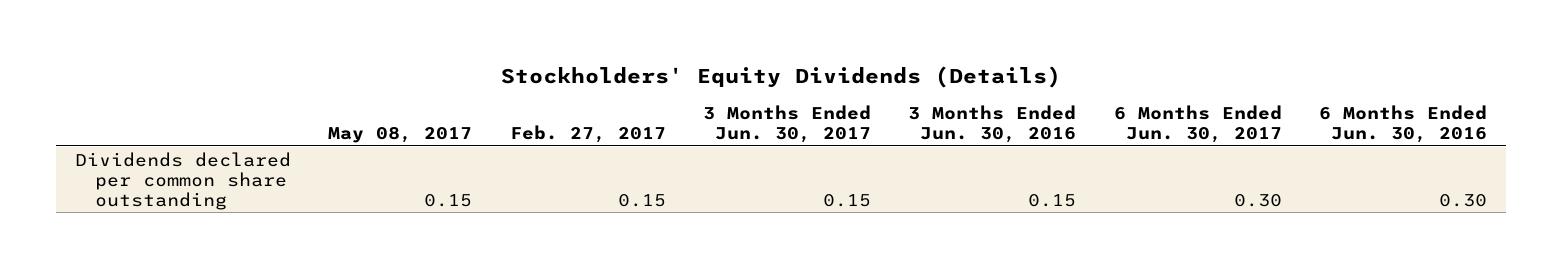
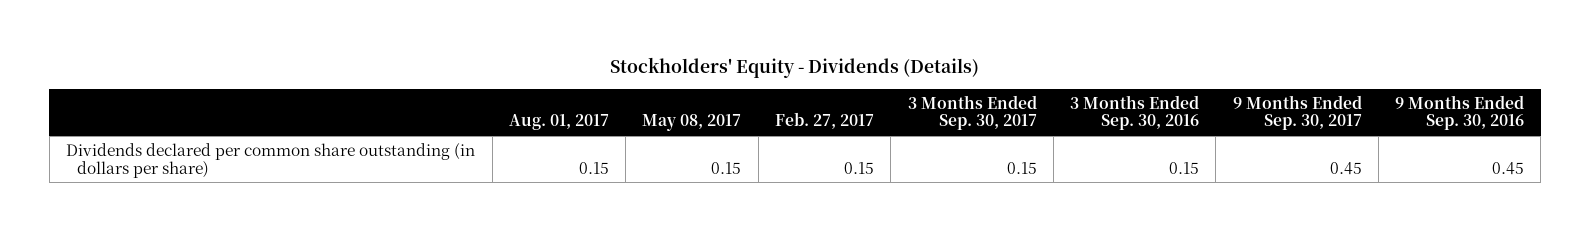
[501,66,1062,89] Stockholders' Equity Dividends (Details) -> [610,57,980,79] Stockholders' Equity - Dividends (Details)
[703,105,872,144] 3 Months Ended Jun. 30, 2017 -> none
[908,105,1077,144] 3 Months Ended Jun. 30, 2016 -> none
[1113,105,1282,144] 6 Months Ended Jun. 30, 2017 -> none
[1319,105,1488,144] 6 Months Ended Jun. 30, 2016 -> none
none -> [508,114,609,131] Aug. 01, 2017
none -> [907,94,1037,131] 3 Months Ended Sep. 30, 2017
none -> [1070,94,1200,131] 3 Months Ended Sep. 30, 2016
none -> [1232,94,1362,131] 9 Months Ended Sep. 30, 2017
none -> [1395,94,1525,131] 9 Months Ended Sep. 30, 2016
[75,151,292,210] Dividends declared per common share outstanding -> [66,142,476,178] Dividends declared per common share outstanding (in dollars per share)

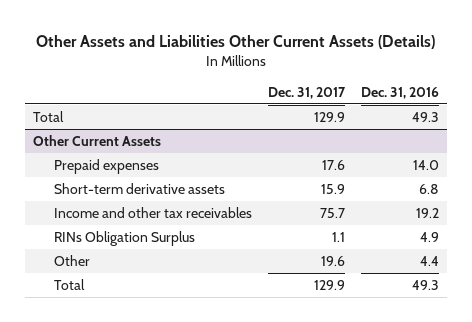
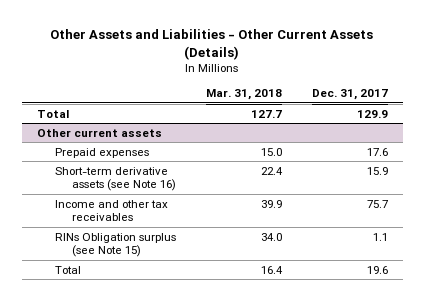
[35,34,435,49] Other Assets and Liabilities Other Current Assets (Details) -> [50,29,374,60] Other Assets and Liabilities - Other Current Assets (Details)
[360,86,439,99] Dec. 31, 2016 -> none
none -> [206,89,283,101] Mar. 31, 2018
[33,134,162,146] Other Current Assets -> [36,128,162,137] Other current assets
[54,182,226,194] Short-term derivative assets -> [54,166,177,191] Short-term derivative assets (see Note 16)
[54,278,86,290] Total -> none
[54,230,196,246] RINs Obligation Surplus -> [54,232,176,257] RINs Obligation surplus (see Note 15)
[54,254,91,266] Other -> [54,265,81,274] Total

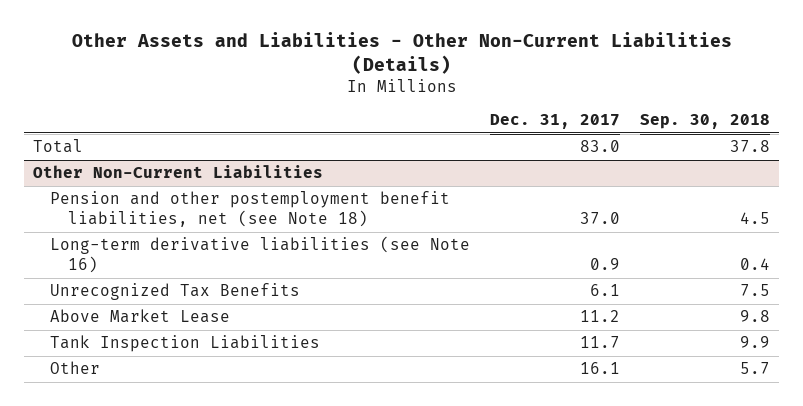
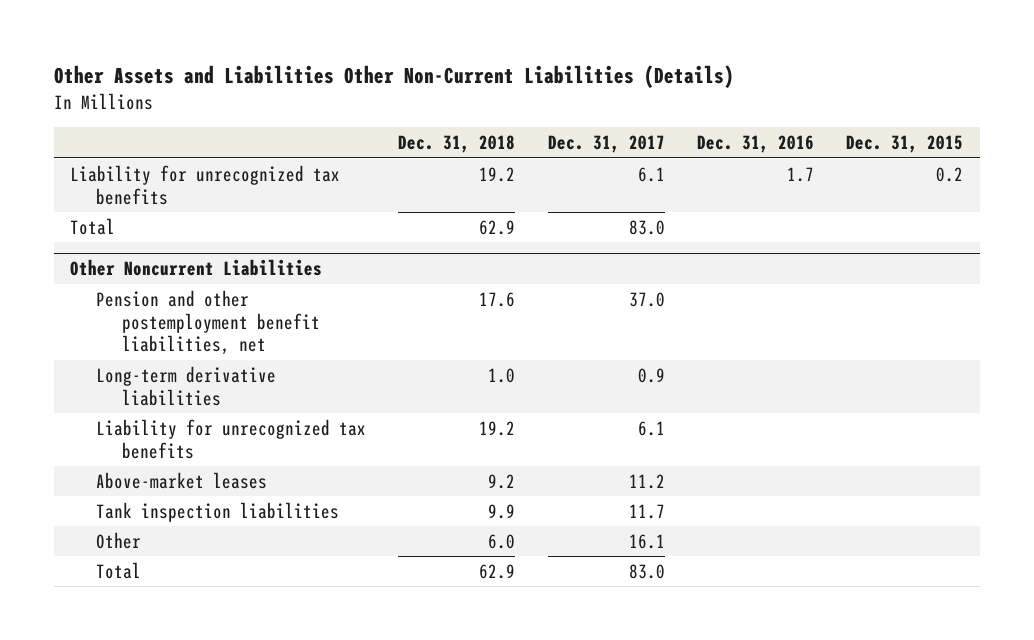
[71,32,732,75] Other Assets and Liabilities - Other Non-Current Liabilities (Details) -> [54,65,735,89] Other Assets and Liabilities Other Non-Current Liabilities (Details)
[639,114,770,130] Sep. 30, 2018 -> none
none -> [398,135,516,154] Dec. 31, 2018
none -> [697,135,815,154] Dec. 31, 2016
none -> [846,135,964,154] Dec. 31, 2015
none -> [70,164,341,205] Liability for unrecognized tax benefits
[33,165,324,179] Other Non-Current Liabilities -> [70,259,323,277] Other Noncurrent Liabilities
[50,191,451,228] Pension and other postemployment benefit liabilities, net (see Note 18) -> [96,289,320,356] Pension and other postemployment benefit liabilities, net
[50,236,471,274] Long-term derivative liabilities (see Note 16) -> [96,365,277,406] Long-term derivative liabilities
[50,283,301,301] Unrecognized Tax Benefits -> [96,418,367,459] Liability for unrecognized tax benefits
[50,309,231,324] Above Market Lease -> [96,471,268,489] Above-market leases
[50,335,321,353] Tank Inspection Liabilities -> [96,501,340,522] Tank inspection liabilities
none -> [96,561,142,579] Total

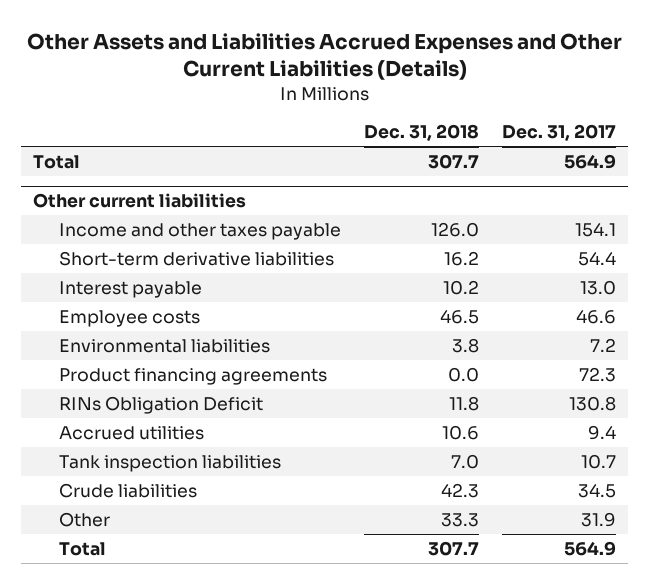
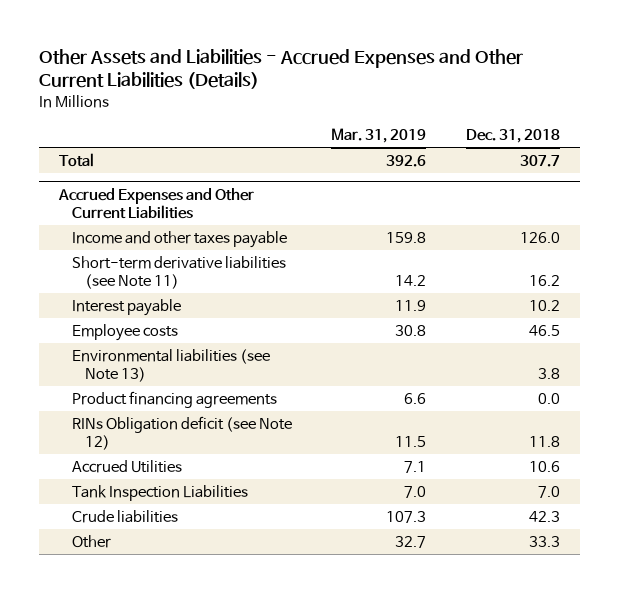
[26,32,622,81] Other Assets and Liabilities Accrued Expenses and Other Current Liabilities (Details) -> [38,48,523,90] Other Assets and Liabilities - Accrued Expenses and Other Current Liabilities (Details)
[502,124,617,142] Dec. 31, 2017 -> none
none -> [331,128,427,144] Mar. 31, 2019
[32,193,246,209] Other current liabilities -> [57,188,254,219] Accrued Expenses and Other Current Liabilities
[58,250,334,266] Short-term derivative liabilities -> [71,256,286,289] Short-term derivative liabilities (see Note 11)
[58,338,270,353] Environmental liabilities -> [71,349,270,382] Environmental liabilities (see Note 13)
[58,395,263,414] RINs Obligation Deficit -> [71,416,292,450] RINs Obligation deficit (see Note 12)
[58,425,204,440] Accrued utilities -> [71,460,182,474] Accrued Utilities
[58,454,281,472] Tank inspection liabilities -> [71,485,248,502] Tank Inspection Liabilities
[58,541,106,556] Total -> none

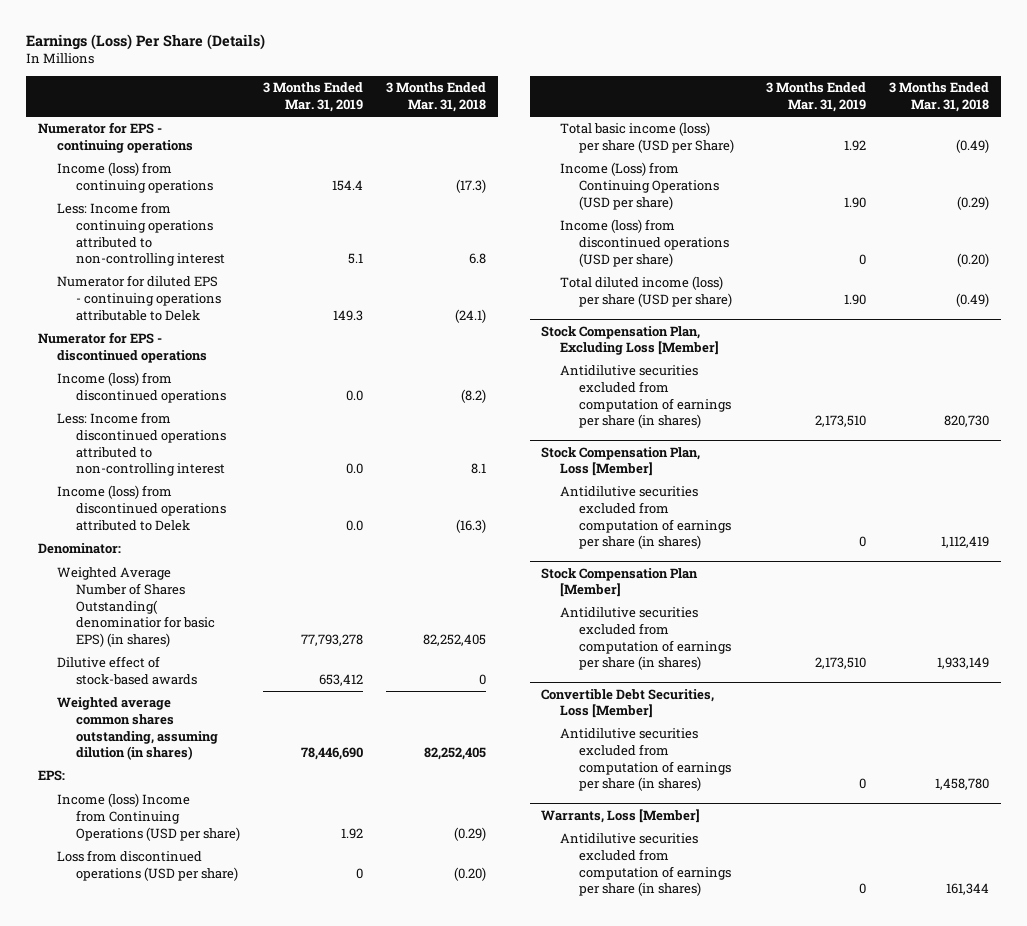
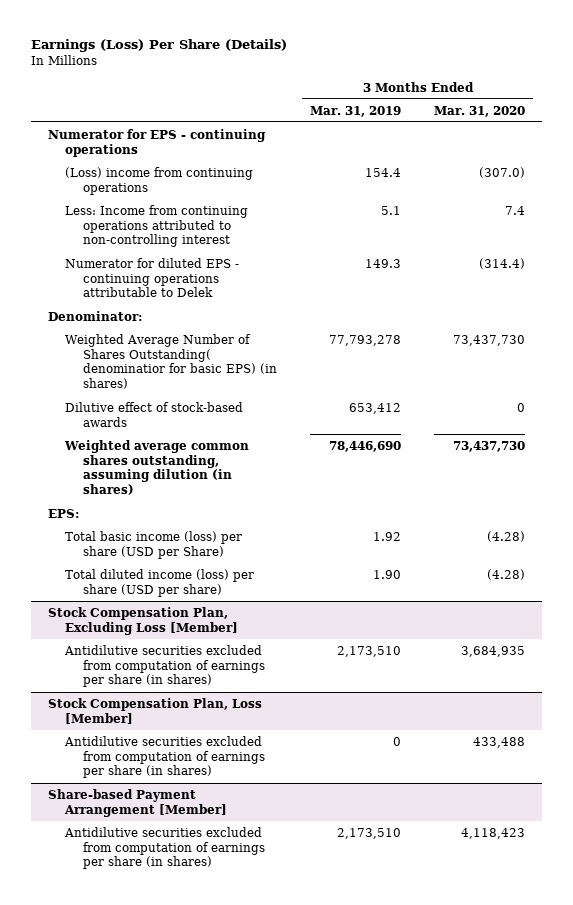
[386,82,487,112] 3 Months Ended Mar. 31, 2018 -> none
none -> [434,105,526,117] Mar. 31, 2020
[56,162,213,193] Income (loss) from continuing operations -> [65,166,254,195] (Loss) income from continuing operations
[37,332,207,363] Numerator for EPS - discontinued operations -> none
[56,372,226,403] Income (loss) from discontinued operations -> none
[56,412,226,477] Less: Income from discontinued operations attributed to non-controlling interest -> none
[56,485,226,531] Income (loss) from discontinued operations attributed to Delek -> none
[56,793,240,841] Income (loss) Income from Continuing Operations (USD per share) -> none
[56,850,238,881] Loss from discontinued operations (USD per share) -> none
[560,162,720,210] Income (Loss) from Continuing Operations (USD per share) -> none
[560,219,730,267] Income (loss) from discontinued operations (USD per share) -> none
[541,567,699,598] Stock Compensation Plan [Member] -> [47,788,228,817] Share-based Payment Arrangement [Member]
[541,688,715,719] Convertible Debt Securities, Loss [Member] -> none
[560,728,732,792] Antidilutive securities excluded from computation of earnings per share (in shares) -> none
[541,808,701,823] Warrants, Loss [Member] -> none
[560,833,732,897] Antidilutive securities excluded from computation of earnings per share (in shares) -> none

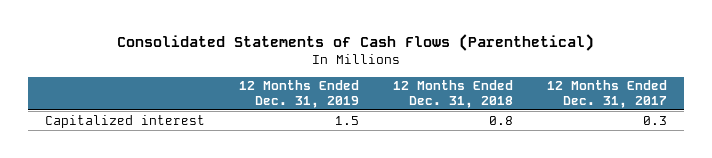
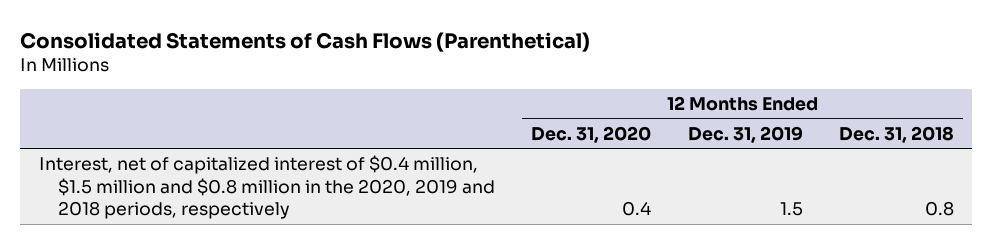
[546,80,667,108] 12 Months Ended Dec. 31, 2017 -> none
none -> [531,125,652,143] Dec. 31, 2020
[44,114,205,128] Capitalized interest -> [38,155,496,220] Interest, net of capitalized interest of $0.4 million, $1.5 million and $0.8 million in the 2020, 2019 and 2018 periods, respectively

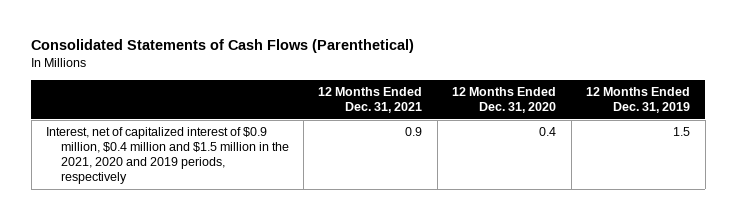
[839,125,955,143] Dec. 31, 2018 -> none
none -> [318,86,423,113] 12 Months Ended Dec. 31, 2021
[38,155,496,220] Interest, net of capitalized interest of $0.4 million, $1.5 million and $0.8 million in the 2020, 2019 and 2018 periods, respectively -> [46,127,289,185] Interest, net of capitalized interest of $0.9 million, $0.4 million and $1.5 million in the 2021, 2020 and 2019 periods, respectively

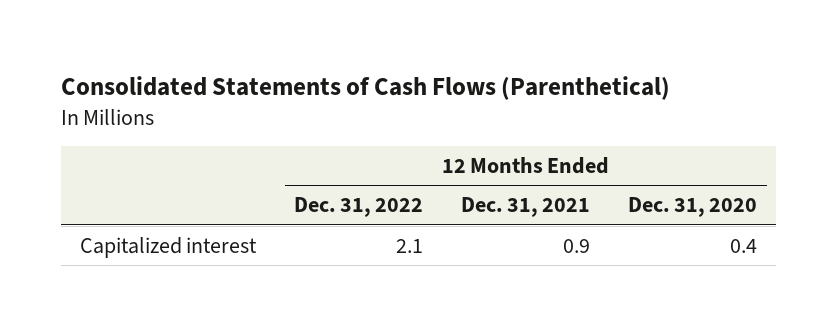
[586,86,691,113] 12 Months Ended Dec. 31, 2019 -> none
none -> [294,197,424,218] Dec. 31, 2022
[46,127,289,185] Interest, net of capitalized interest of $0.9 million, $0.4 million and $1.5 million in the 2021, 2020 and 2019 periods, respectively -> [80,236,258,258] Capitalized interest

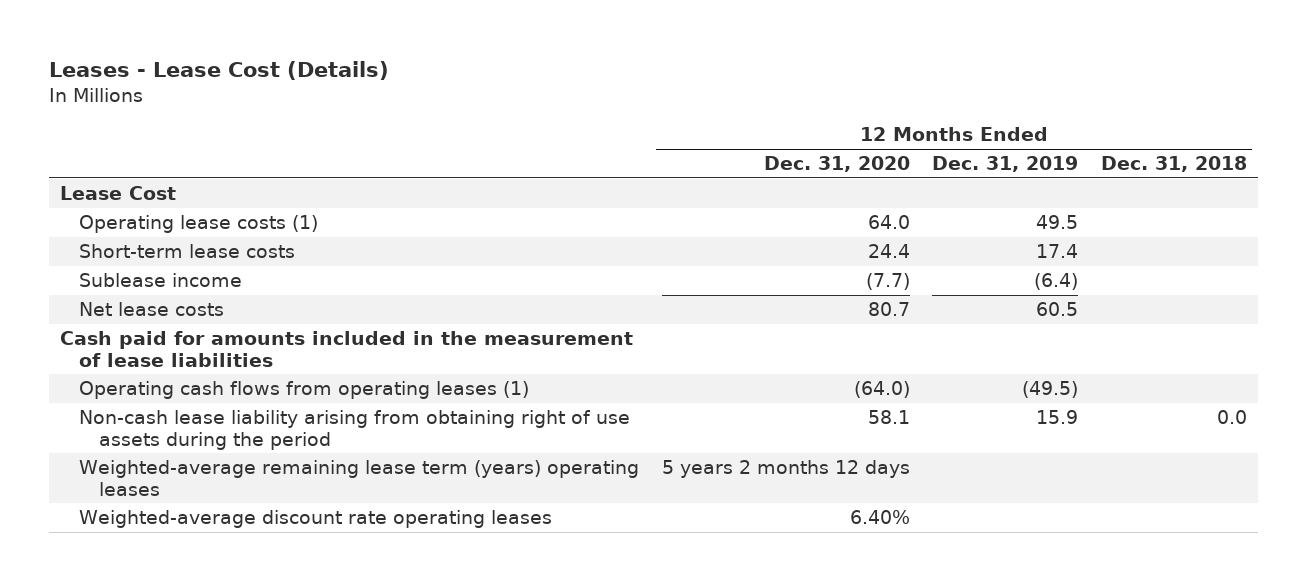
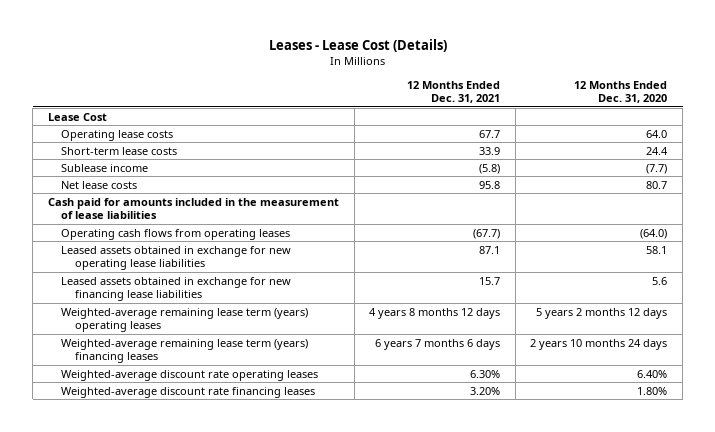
[932,156,1079,173] Dec. 31, 2019 -> none
[1100,156,1247,173] Dec. 31, 2018 -> none
none -> [407,80,501,103] 12 Months Ended Dec. 31, 2021
[79,215,319,234] Operating lease costs (1) -> [61,129,174,141] Operating lease costs
[79,381,530,400] Operating cash flows from operating leases (1) -> [61,228,291,240] Operating cash flows from operating leases
[79,410,631,450] Non-cash lease liability arising from obtaining right of use assets during the period -> [61,245,292,270] Leased assets obtained in exchange for new operating lease liabilities
none -> [61,276,292,301] Leased assets obtained in exchange for new financing lease liabilities
none -> [61,338,309,363] Weighted-average remaining lease term (years) financing leases
none -> [61,386,316,398] Weighted-average discount rate financing leases

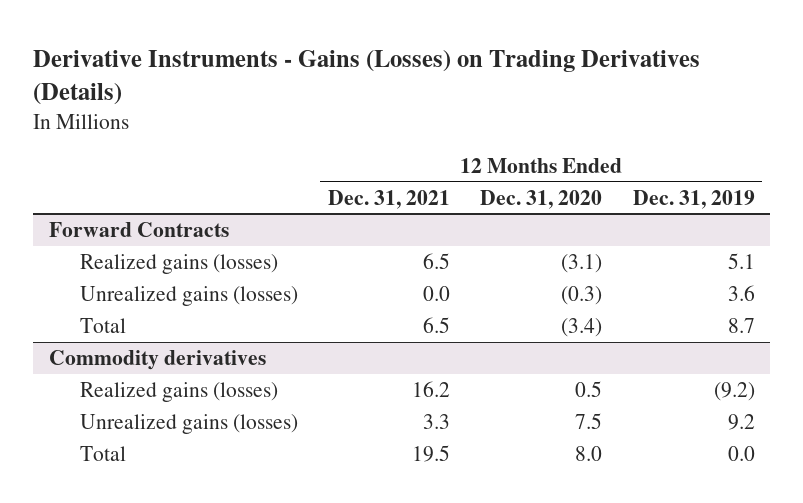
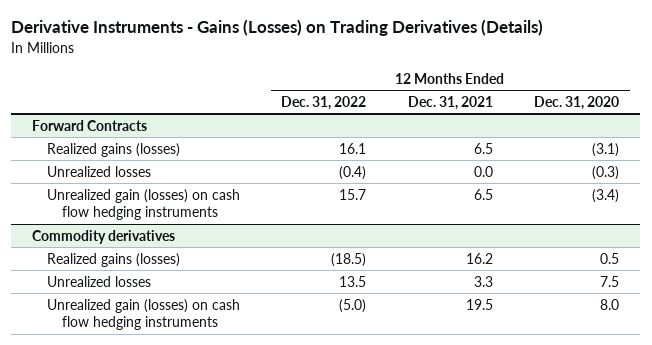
[632,189,755,209] Dec. 31, 2019 -> none
none -> [281,95,367,110] Dec. 31, 2022
[79,285,298,306] Unrealized gains (losses) -> [46,165,151,177] Unrealized losses
[79,317,126,333] Total -> [46,188,240,221] Unrealized gain (losses) on cash flow hedging instruments
[79,413,298,434] Unrealized gains (losses) -> [46,275,151,287] Unrealized losses
[79,445,126,461] Total -> [46,298,240,331] Unrealized gain (losses) on cash flow hedging instruments

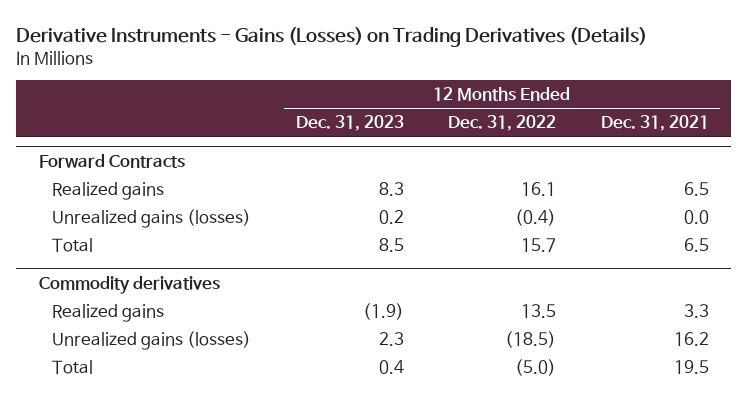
[534,95,620,110] Dec. 31, 2020 -> none
none -> [295,115,404,132] Dec. 31, 2023
[46,142,180,157] Realized gains (losses) -> [51,181,164,200] Realized gains
[46,165,151,177] Unrealized losses -> [51,208,251,228] Unrealized gains (losses)
[46,188,240,221] Unrealized gain (losses) on cash flow hedging instruments -> [51,237,93,252] Total
[46,252,180,267] Realized gains (losses) -> [51,303,164,322] Realized gains
[331,252,367,267] (18.5) -> [521,303,557,318] 13.5
[465,252,493,264] 16.2 -> [684,303,710,318] 3.3
[46,275,151,287] Unrealized losses -> [51,330,251,350] Unrealized gains (losses)
[339,275,367,287] 13.5 -> [505,330,557,348] (18.5)
[473,275,493,287] 3.3 -> [674,331,710,346] 16.2
[46,298,240,331] Unrealized gain (losses) on cash flow hedging instruments -> [51,359,93,374] Total

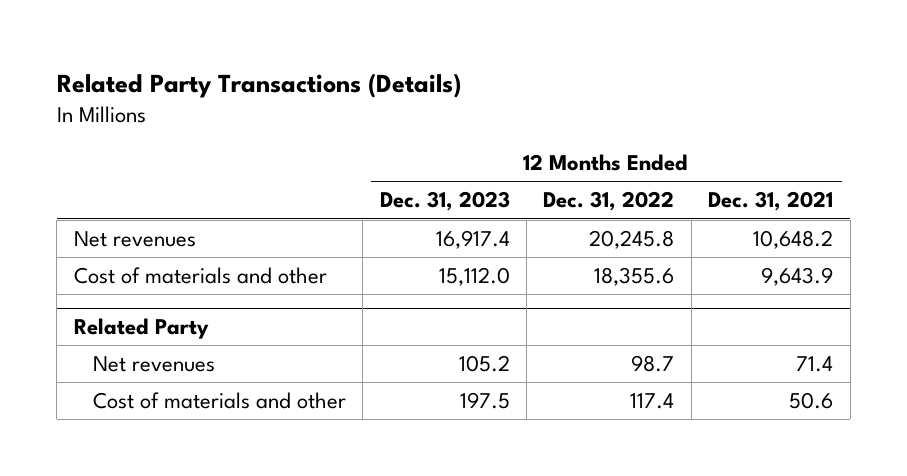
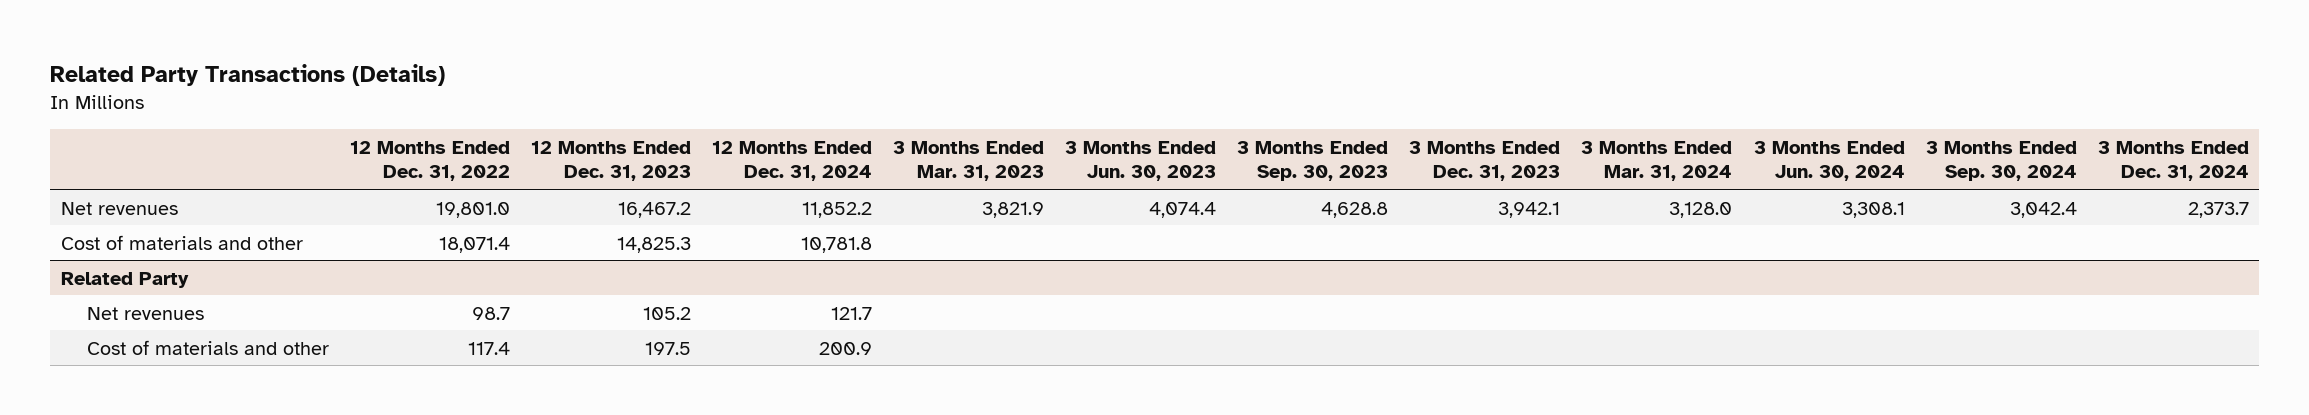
[708,191,834,212] Dec. 31, 2021 -> none
none -> [711,140,872,182] 12 Months Ended Dec. 31, 2024
none -> [893,140,1045,182] 3 Months Ended Mar. 31, 2023
none -> [1065,140,1217,182] 3 Months Ended Jun. 30, 2023
none -> [1237,140,1389,182] 3 Months Ended Sep. 30, 2023
none -> [1409,140,1561,182] 3 Months Ended Dec. 31, 2023
none -> [1581,140,1733,182] 3 Months Ended Mar. 31, 2024
none -> [1753,140,1905,182] 3 Months Ended Jun. 30, 2024
none -> [1925,140,2077,182] 3 Months Ended Sep. 30, 2024
none -> [2097,140,2249,182] 3 Months Ended Dec. 31, 2024
[435,229,510,249] 16,917.4 -> [617,201,691,218] 16,467.2
[589,229,675,249] 20,245.8 -> [435,201,510,218] 19,801.0
[438,266,510,286] 15,112.0 -> [616,236,691,253] 14,825.3
[594,266,675,286] 18,355.6 -> [438,236,510,253] 18,071.4

